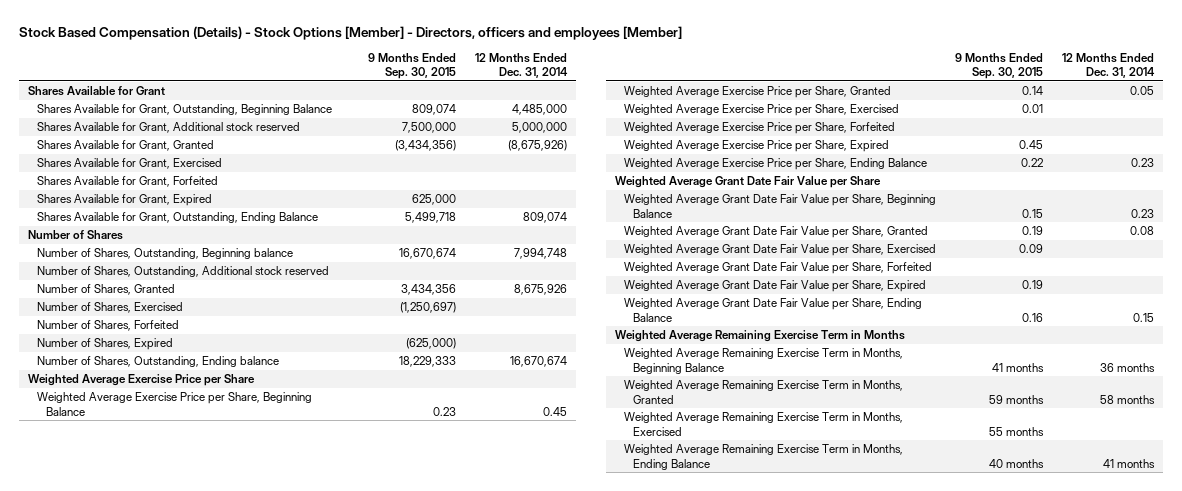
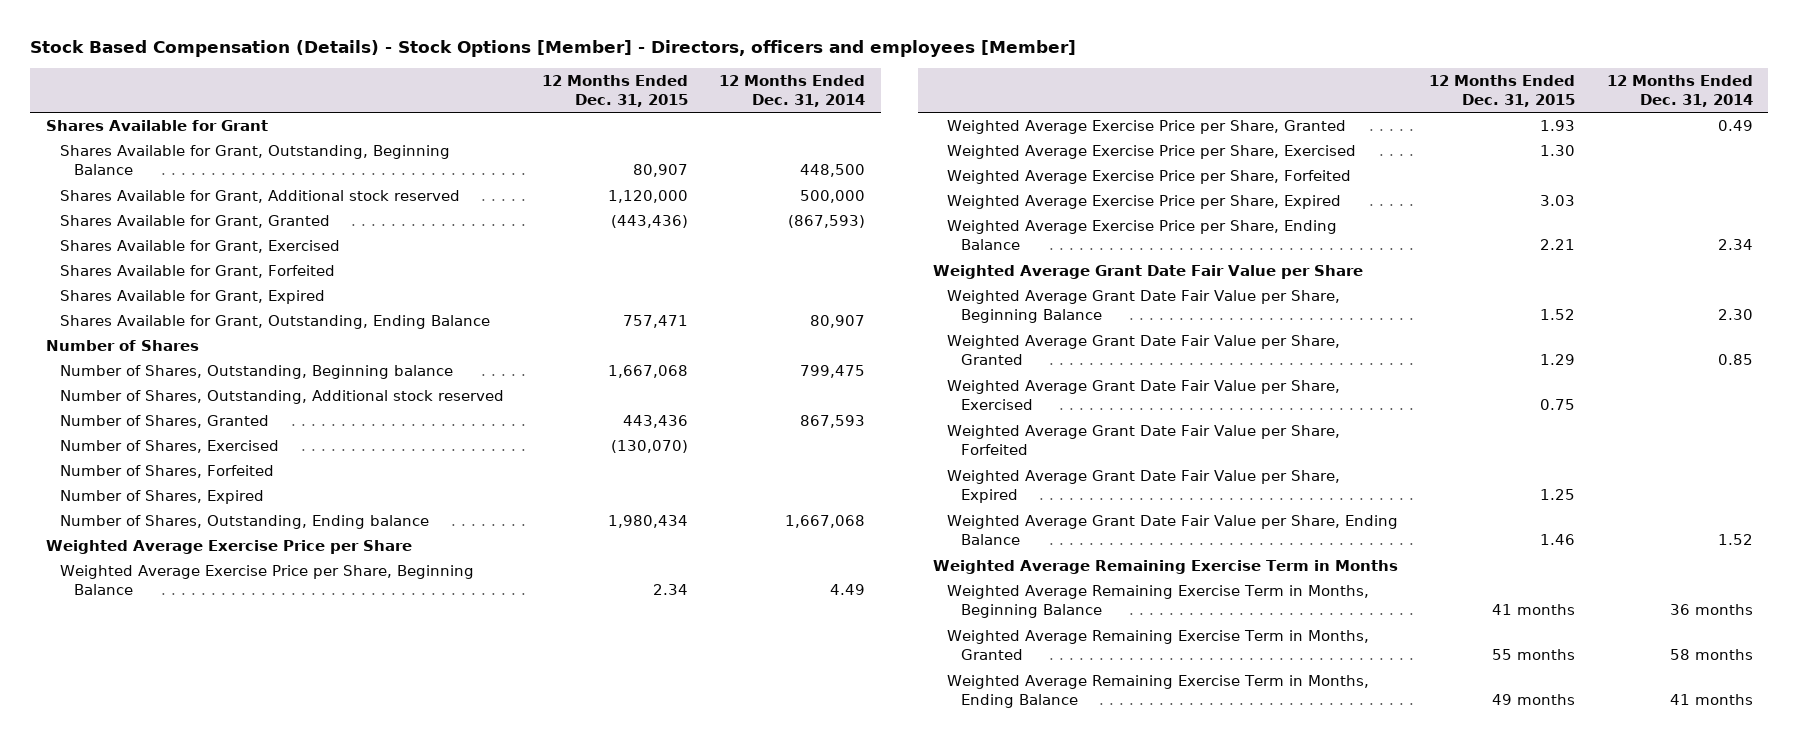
[368,52,457,80] 9 Months Ended Sep. 30, 2015 -> none
none -> [541,75,688,108] 12 Months Ended Dec. 31, 2015
[511,104,567,116] 4,485,000 -> [800,164,866,178] 448,500
[511,122,567,134] 5,000,000 -> [800,190,866,204] 500,000
[507,140,567,152] (8,675,926) -> [788,215,866,229] (867,593)
[522,212,567,224] 809,074 -> [810,315,866,329] 80,907
[513,248,567,260] 7,994,748 -> [800,365,866,379] 799,475
[513,284,567,296] 8,675,926 -> [800,415,866,429] 867,593
[509,356,567,368] 16,670,674 -> [785,515,866,529] 1,667,068
[542,406,567,416] 0.45 -> [830,584,866,596] 4.49
[1130,86,1155,96] 0.05 -> [1717,120,1753,132] 0.49
[1131,158,1155,168] 0.23 -> [1717,239,1753,251] 2.34
[1131,208,1155,218] 0.23 -> [1717,309,1753,321] 2.30
[1130,226,1155,236] 0.08 -> [1717,354,1753,366] 0.85
[1133,312,1155,322] 0.15 -> [1717,534,1753,546] 1.52
[624,412,904,436] Weighted Average Remaining Exercise Term in Months, Exercised -> none

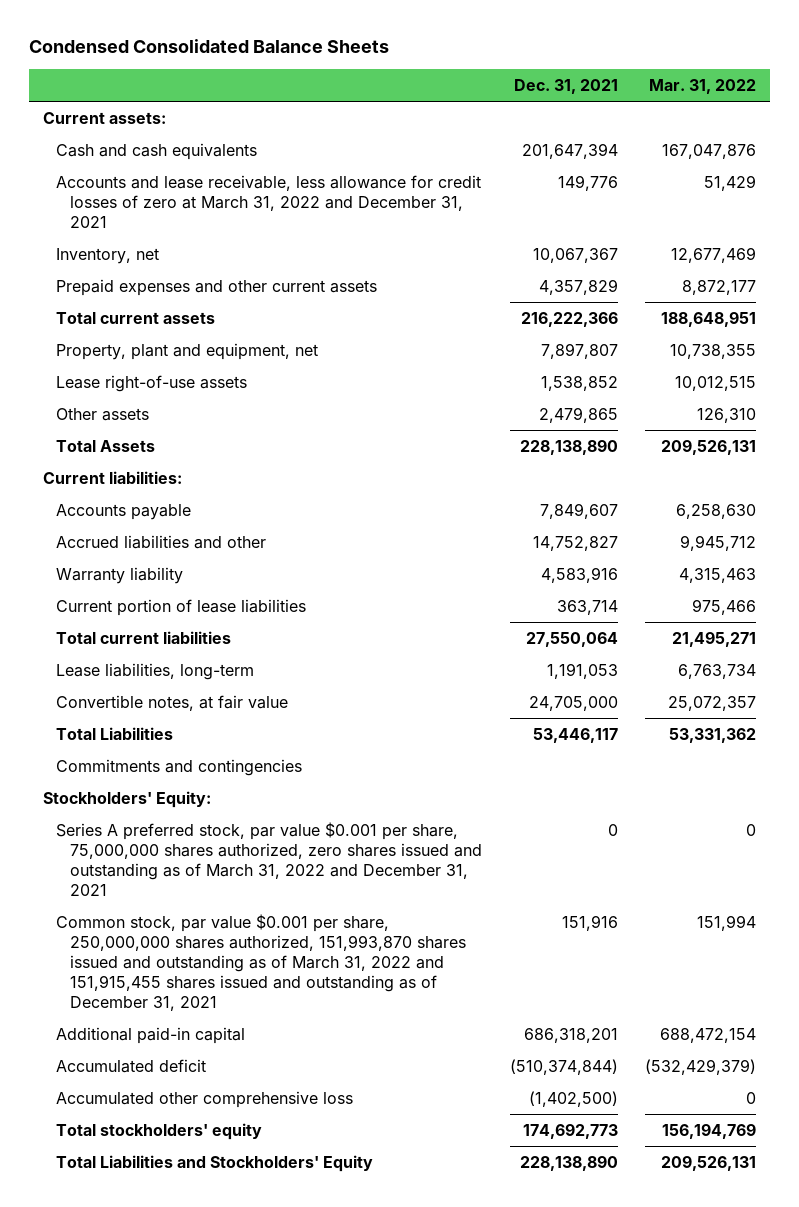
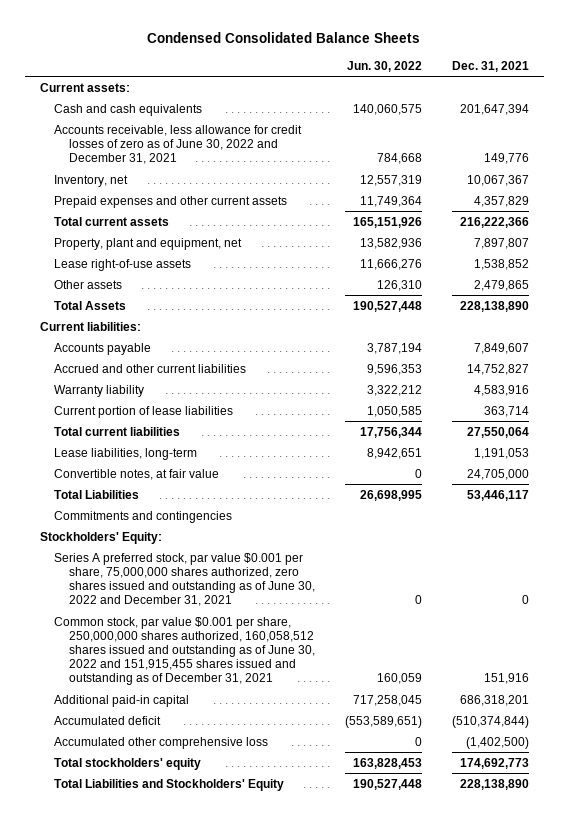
[649,79,757,95] Mar. 31, 2022 -> none
none -> [347,60,423,72] Jun. 30, 2022
[56,174,482,228] Accounts and lease receivable, less allowance for credit losses of zero at March 31, 2022 and December 31, 2021 -> [54,124,303,165] Accounts receivable, less allowance for credit losses of zero as of June 30, 2022 and December 31, 2021
[56,534,267,549] Accrued liabilities and other -> [54,363,247,373] Accrued and other current liabilities
[56,821,483,896] Series A preferred stock, par value $0.001 per share, 75,000,000 shares authorized, zero shares issued and outstanding as of March 31, 2022 and December 31, 2021 -> [54,552,316,607] Series A preferred stock, par value $0.001 per share, 75,000,000 shares authorized, zero shares issued and outstanding as of June 30, 2022 and December 31, 2021
[56,913,467,1012] Common stock, par value $0.001 per share, 250,000,000 shares authorized, 151,993,870 shares issued and outstanding as of March 31, 2022 and 151,915,455 shares issued and outstanding as of December 31, 2021 -> [54,616,316,686] Common stock, par value $0.001 per share, 250,000,000 shares authorized, 160,058,512 shares issued and outstanding as of June 30, 2022 and 151,915,455 shares issued and outstanding as of December 31, 2021

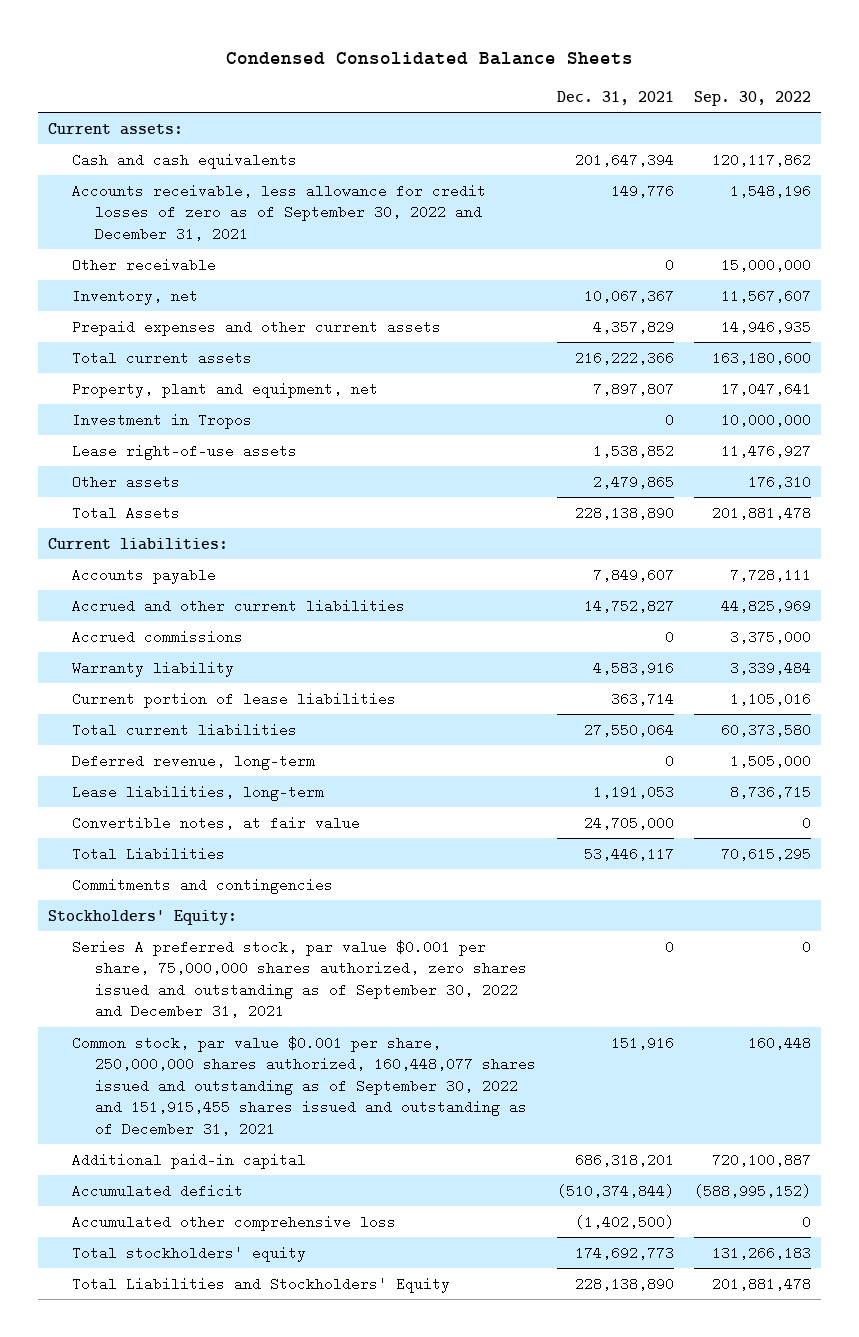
[347,60,423,72] Jun. 30, 2022 -> none
none -> [694,90,812,106] Sep. 30, 2022
[54,124,303,165] Accounts receivable, less allowance for credit losses of zero as of June 30, 2022 and December 31, 2021 -> [71,183,486,241] Accounts receivable, less allowance for credit losses of zero as of September 30, 2022 and December 31, 2021
none -> [71,257,216,272] Other receivable
none -> [71,412,252,429] Investment in Tropos
none -> [71,629,243,644] Accrued commissions
none -> [71,753,315,770] Deferred revenue, long-term
[54,552,316,607] Series A preferred stock, par value $0.001 per share, 75,000,000 shares authorized, zero shares issued and outstanding as of June 30, 2022 and December 31, 2021 -> [71,939,528,1019] Series A preferred stock, par value $0.001 per share, 75,000,000 shares authorized, zero shares issued and outstanding as of September 30, 2022 and December 31, 2021
[54,616,316,686] Common stock, par value $0.001 per share, 250,000,000 shares authorized, 160,058,512 shares issued and outstanding as of June 30, 2022 and 151,915,455 shares issued and outstanding as of December 31, 2021 -> [71,1035,537,1137] Common stock, par value $0.001 per share, 250,000,000 shares authorized, 160,448,077 shares issued and outstanding as of September 30, 2022 and 151,915,455 shares issued and outstanding as of December 31, 2021

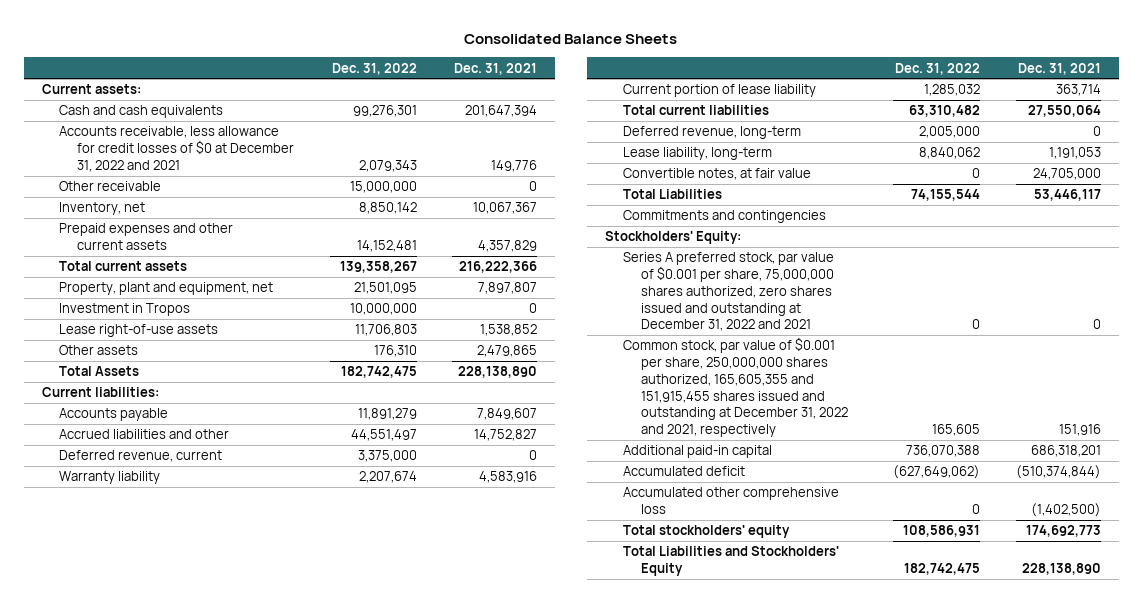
[225,52,633,66] Condensed Consolidated Balance Sheets -> [464,34,678,45] Consolidated Balance Sheets
[694,90,812,106] Sep. 30, 2022 -> none
none -> [331,62,417,75] Dec. 31, 2022
[71,183,486,241] Accounts receivable, less allowance for credit losses of zero as of September 30, 2022 and December 31, 2021 -> [59,126,294,172] Accounts receivable, less allowance for credit losses of $0 at December 31, 2022 and 2021
[71,598,405,613] Accrued and other current liabilities -> [59,429,230,440] Accrued liabilities and other
[71,629,243,644] Accrued commissions -> [59,450,223,463] Deferred revenue, current
[71,691,396,708] Current portion of lease liabilities -> [622,84,816,98] Current portion of lease liability
[71,784,324,801] Lease liabilities, long-term -> [622,147,772,161] Lease liability, long-term
[71,939,528,1019] Series A preferred stock, par value $0.001 per share, 75,000,000 shares authorized, zero shares issued and outstanding as of September 30, 2022 and December 31, 2021 -> [622,252,834,332] Series A preferred stock, par value of $0.001 per share, 75,000,000 shares authorized, zero shares issued and outstanding at December 31, 2022 and 2021
[71,1035,537,1137] Common stock, par value $0.001 per share, 250,000,000 shares authorized, 160,448,077 shares issued and outstanding as of September 30, 2022 and 151,915,455 shares issued and outstanding as of December 31, 2021 -> [622,337,848,438] Common stock, par value of $0.001 per share, 250,000,000 shares authorized, 165,605,355 and 151,915,455 shares issued and outstanding at December 31, 2022 and 2021, respectively

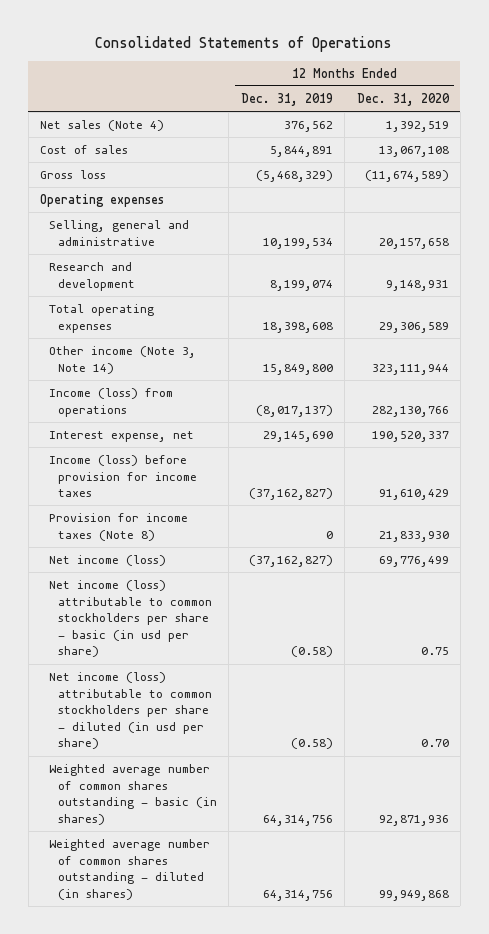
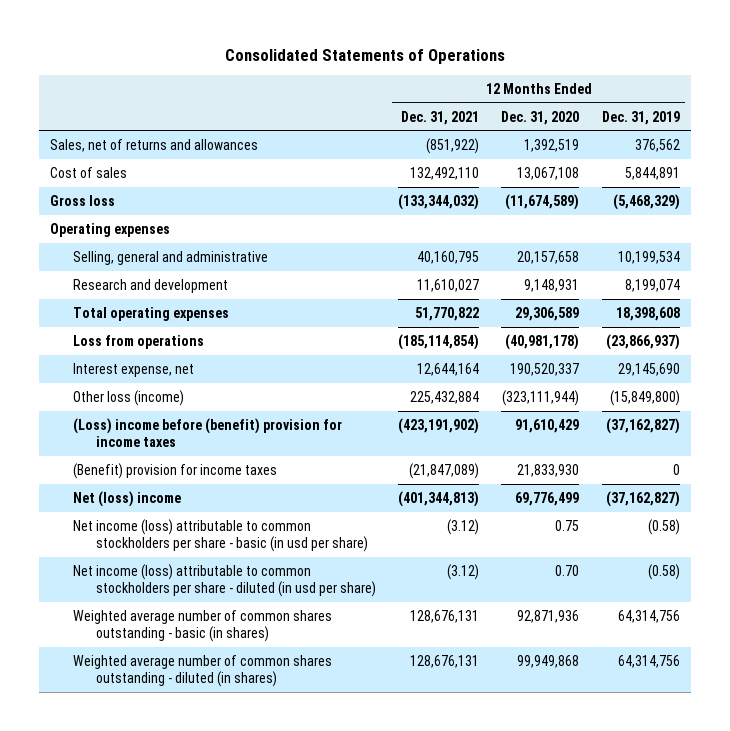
none -> [400,110,479,125] Dec. 31, 2021
[39,120,164,132] Net sales (Note 4) -> [50,138,259,152] Sales, net of returns and allowances
[49,346,197,374] Other income (Note 3, Note 14) -> none
[49,388,174,417] Income (loss) from operations -> [72,334,204,349] Loss from operations
[255,404,333,417] (8,017,137) -> [605,333,680,350] (23,866,937)
[371,405,449,417] 282,130,766 -> [505,333,580,350] (40,981,178)
none -> [72,389,184,406] Other loss (income)
[49,455,198,498] Income (loss) before provision for income taxes -> [72,417,342,447] (Loss) income before (benefit) provision for income taxes
[49,513,189,541] Provision for income taxes (Note 8) -> [72,462,277,479] (Benefit) provision for income taxes
[49,555,167,567] Net income (loss) -> [72,490,181,507] Net (loss) income

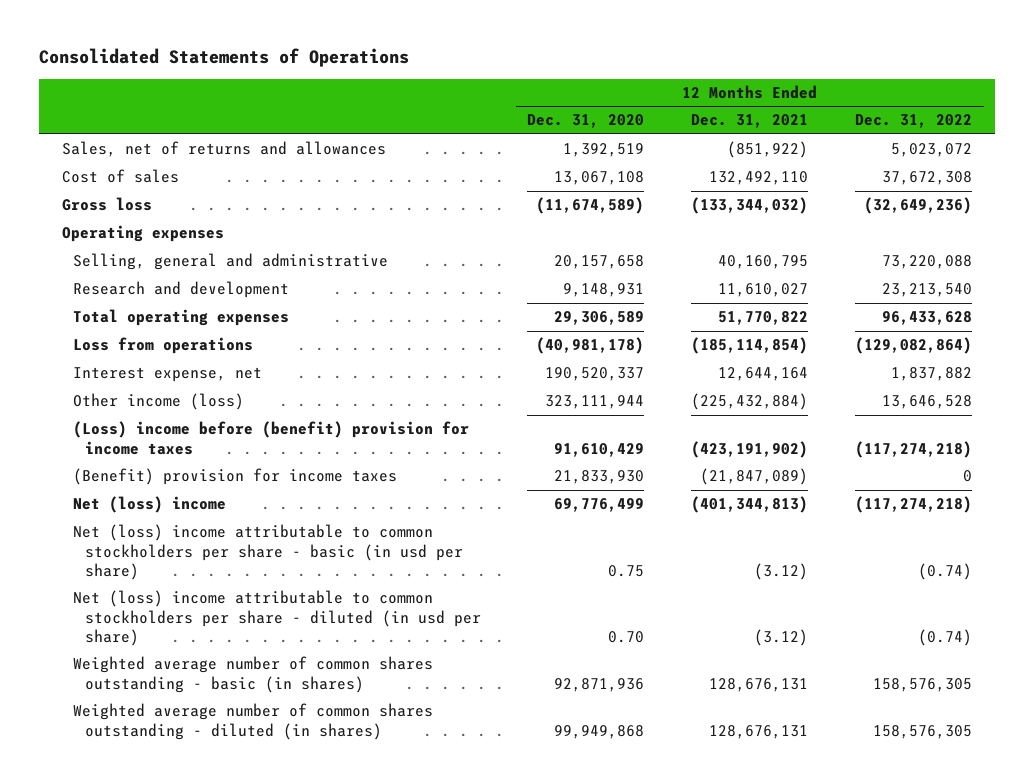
[601,110,680,125] Dec. 31, 2019 -> none
none -> [854,114,972,129] Dec. 31, 2022
[72,389,184,406] Other loss (income) -> [73,393,245,411] Other income (loss)
[409,390,479,404] 225,432,884 -> [691,393,809,411] (225,432,884)
[502,389,580,406] (323,111,944) -> [545,395,645,410] 323,111,944
[72,518,368,552] Net income (loss) attributable to common stockholders per share - basic (in usd per share) -> [73,524,463,581] Net (loss) income attributable to common stockholders per share - basic (in usd per share)
[72,563,376,597] Net income (loss) attributable to common stockholders per share - diluted (in usd per share) -> [73,590,481,647] Net (loss) income attributable to common stockholders per share - diluted (in usd per share)

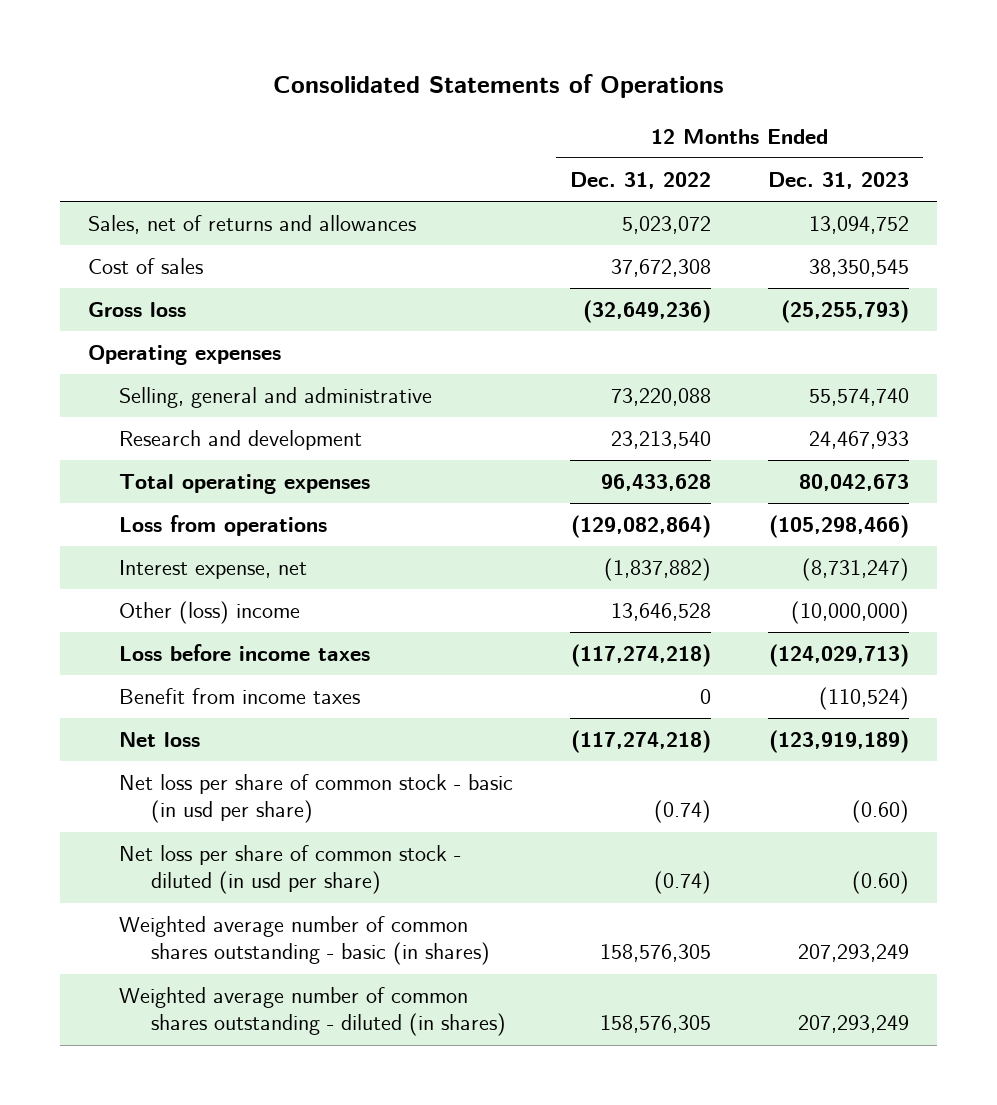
[527,114,645,129] Dec. 31, 2020 -> none
[691,114,809,129] Dec. 31, 2021 -> none
none -> [768,172,910,190] Dec. 31, 2023
[890,367,972,382] 1,837,882 -> [604,558,712,582] (1,837,882)
[73,393,245,411] Other income (loss) -> [119,601,301,625] Other (loss) income
[73,421,470,455] (Loss) income before (benefit) provision for income taxes -> [119,644,371,662] Loss before income taxes
[73,468,398,486] (Benefit) provision for income taxes -> [119,688,361,705] Benefit from income taxes
[73,496,227,514] Net (loss) income -> [119,732,201,748] Net loss
[73,524,463,581] Net (loss) income attributable to common stockholders per share - basic (in usd per share) -> [119,774,514,824] Net loss per share of common stock - basic (in usd per share)
[73,590,481,647] Net (loss) income attributable to common stockholders per share - diluted (in usd per share) -> [119,845,462,895] Net loss per share of common stock - diluted (in usd per share)

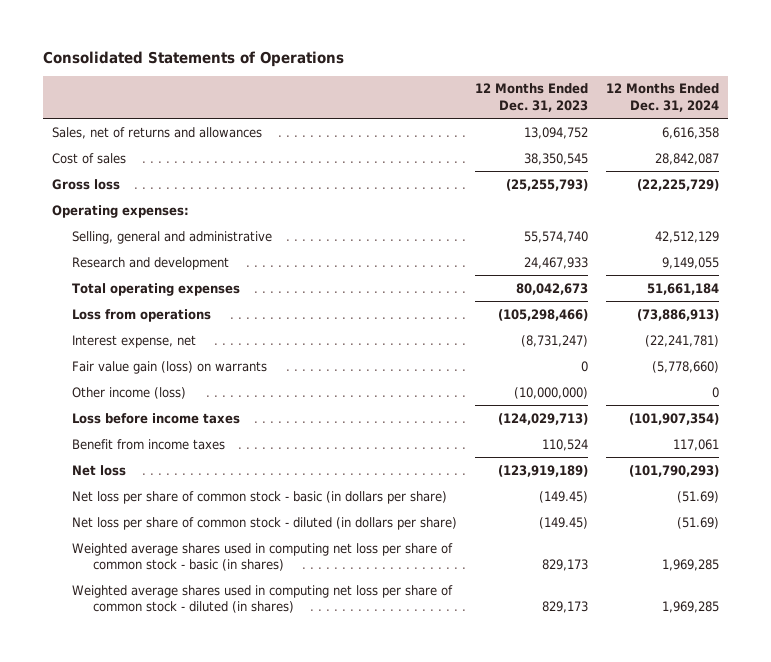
[570,172,712,190] Dec. 31, 2022 -> none
none -> [606,83,720,113] 12 Months Ended Dec. 31, 2024
[88,345,282,366] Operating expenses -> [51,204,189,218] Operating expenses:
none -> [72,360,268,374] Fair value gain (loss) on warrants
[119,601,301,625] Other (loss) income -> [72,386,187,399] Other income (loss)
[819,687,910,711] (110,524) -> [542,438,589,451] 110,524
[119,774,514,824] Net loss per share of common stock - basic (in usd per share) -> [72,490,448,504] Net loss per share of common stock - basic (in dollars per share)
[852,800,910,824] (0.60) -> [539,490,589,503] (149.45)
[119,845,462,895] Net loss per share of common stock - diluted (in usd per share) -> [72,516,458,530] Net loss per share of common stock - diluted (in dollars per share)
[852,871,910,895] (0.60) -> [539,516,589,529] (149.45)
[119,916,490,966] Weighted average number of common shares outstanding - basic (in shares) -> [72,542,454,572] Weighted average shares used in computing net loss per share of common stock - basic (in shares)
[798,944,910,963] 207,293,249 -> [542,559,589,572] 829,173
[119,987,506,1037] Weighted average number of common shares outstanding - diluted (in shares) -> [72,584,454,614] Weighted average shares used in computing net loss per share of common stock - diluted (in shares)
[798,1015,910,1034] 207,293,249 -> [542,601,589,614] 829,173

